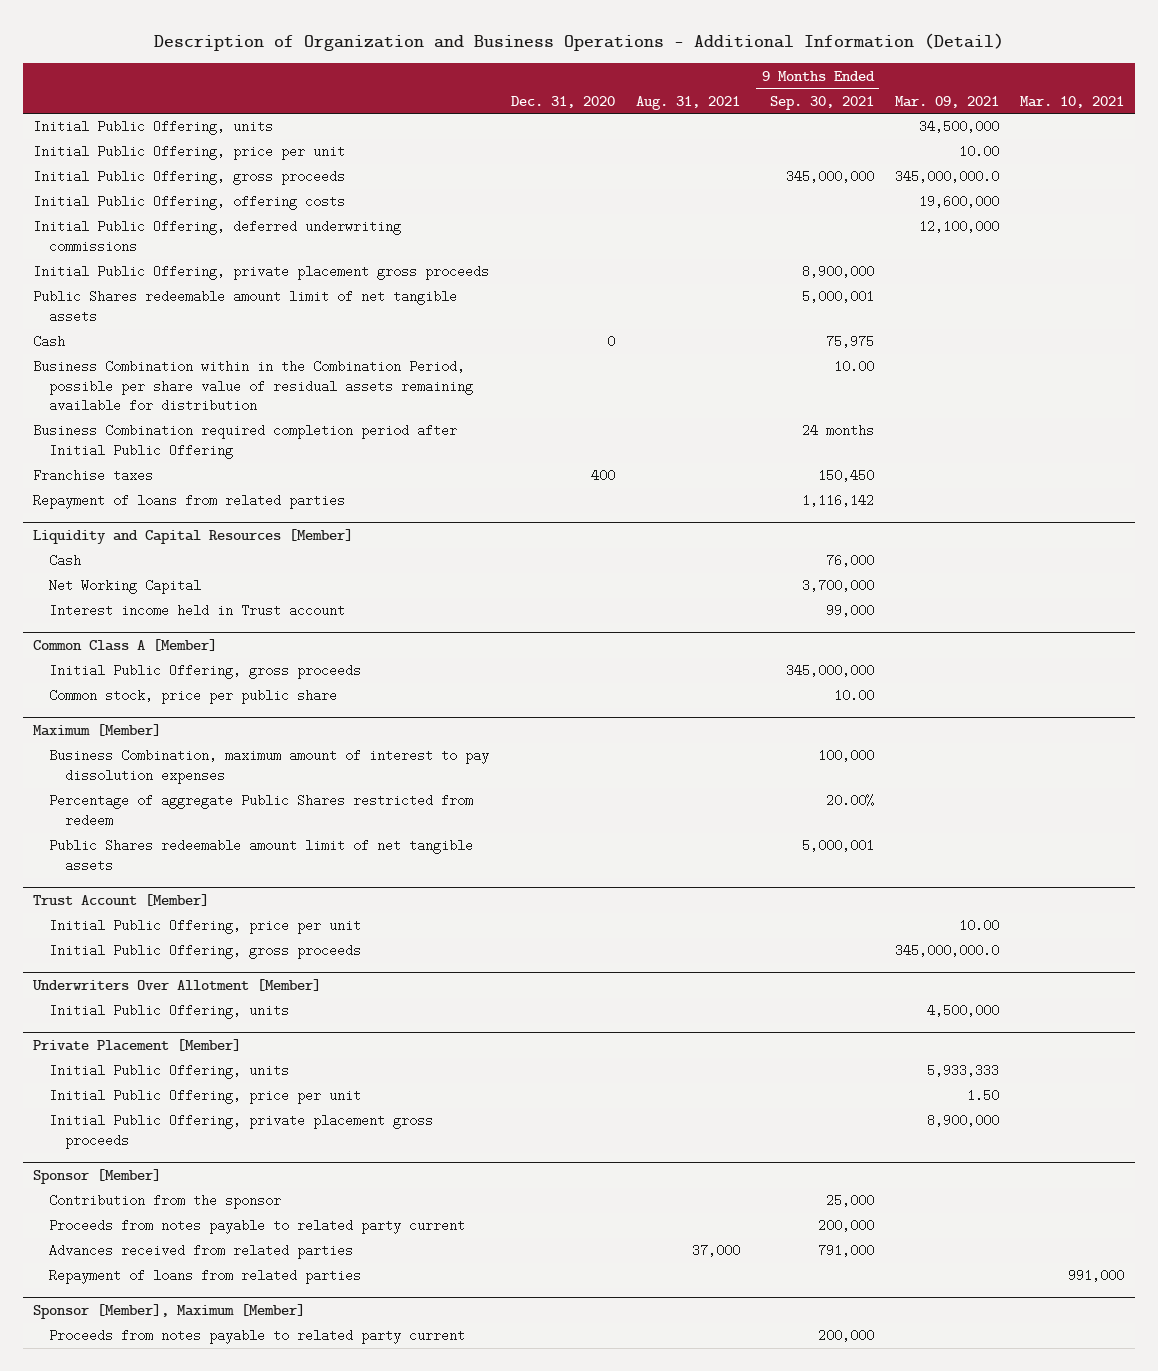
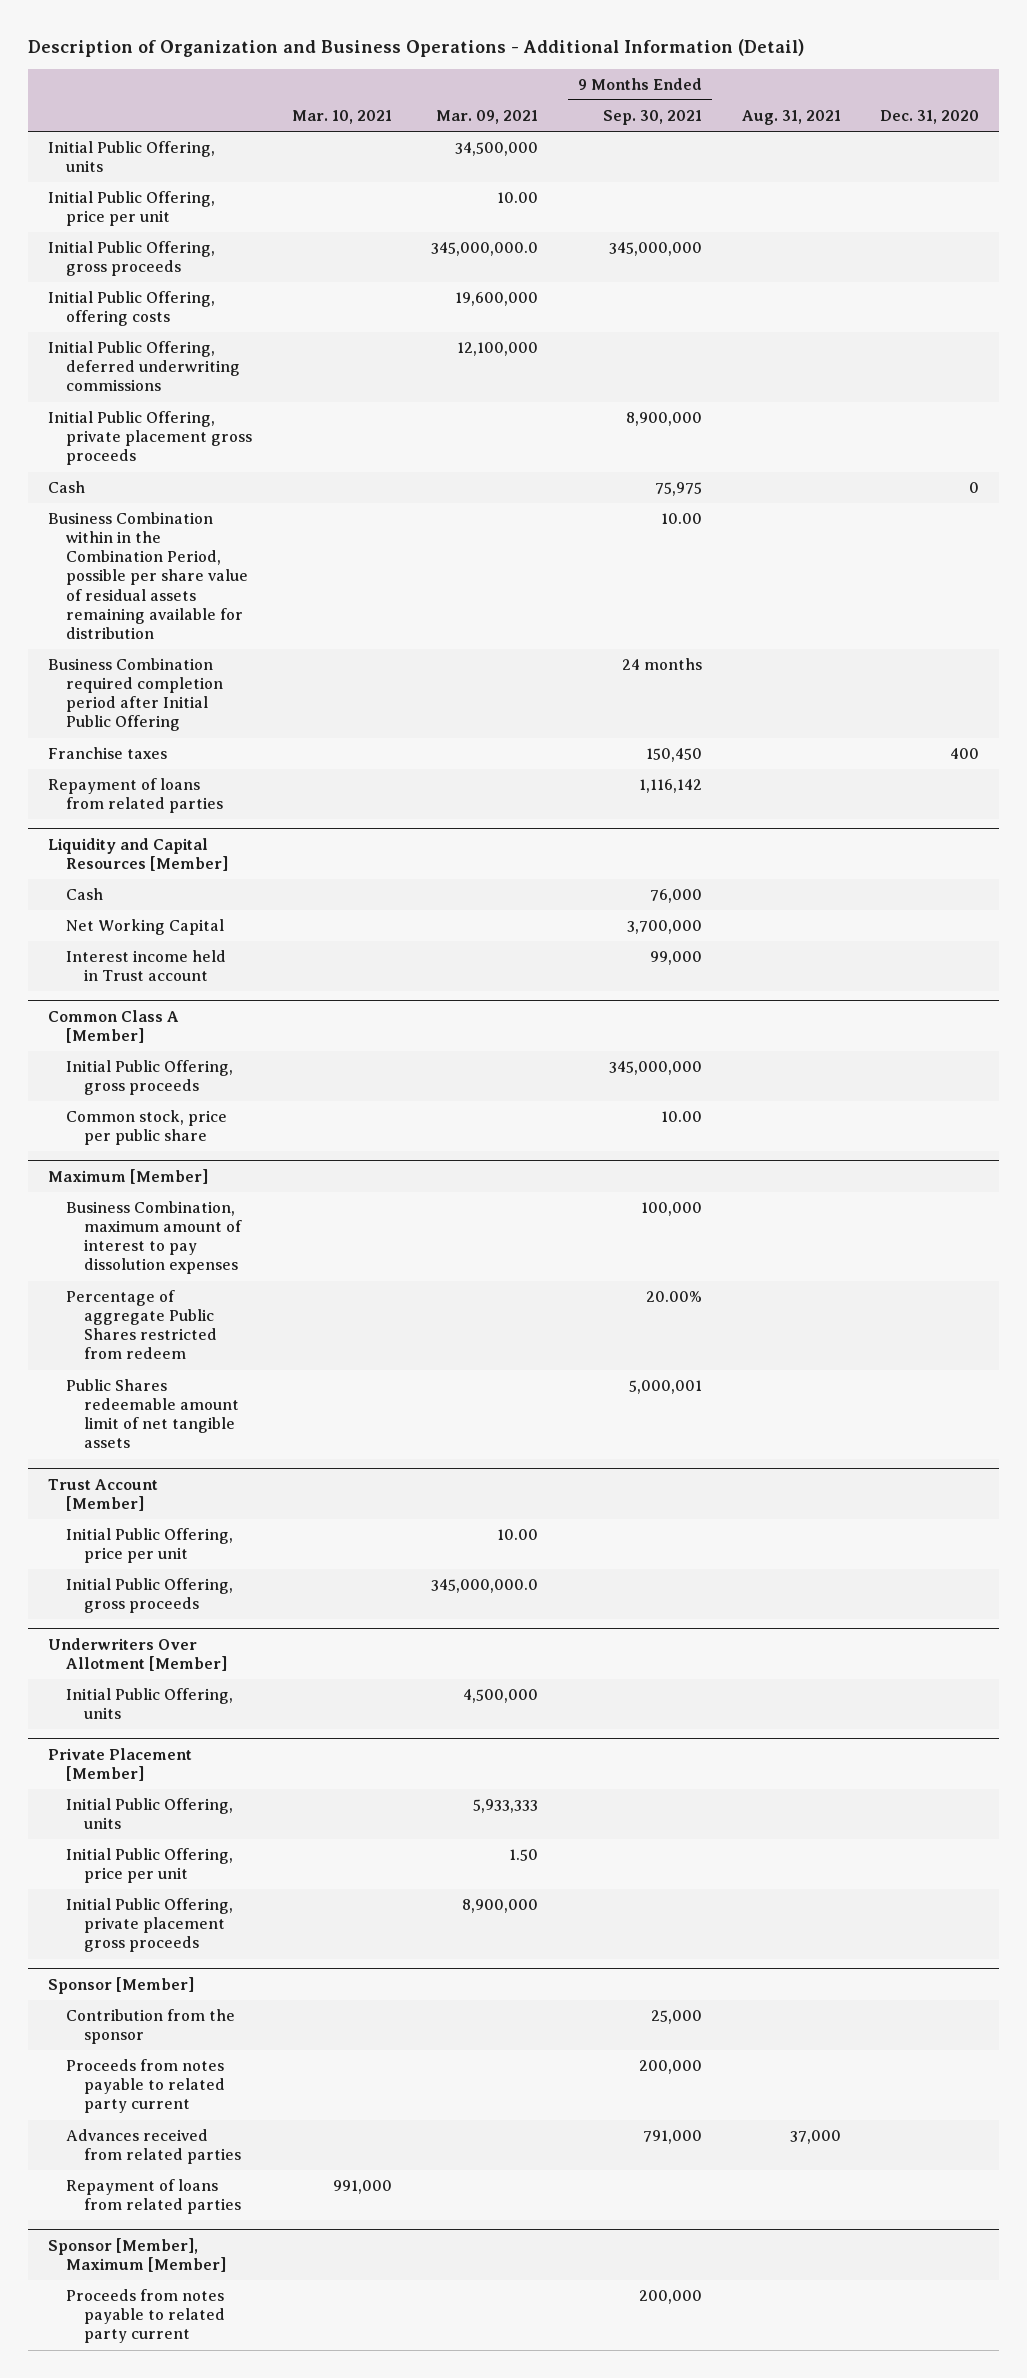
[33,290,458,323] Public Shares redeemable amount limit of net tangible assets -> none

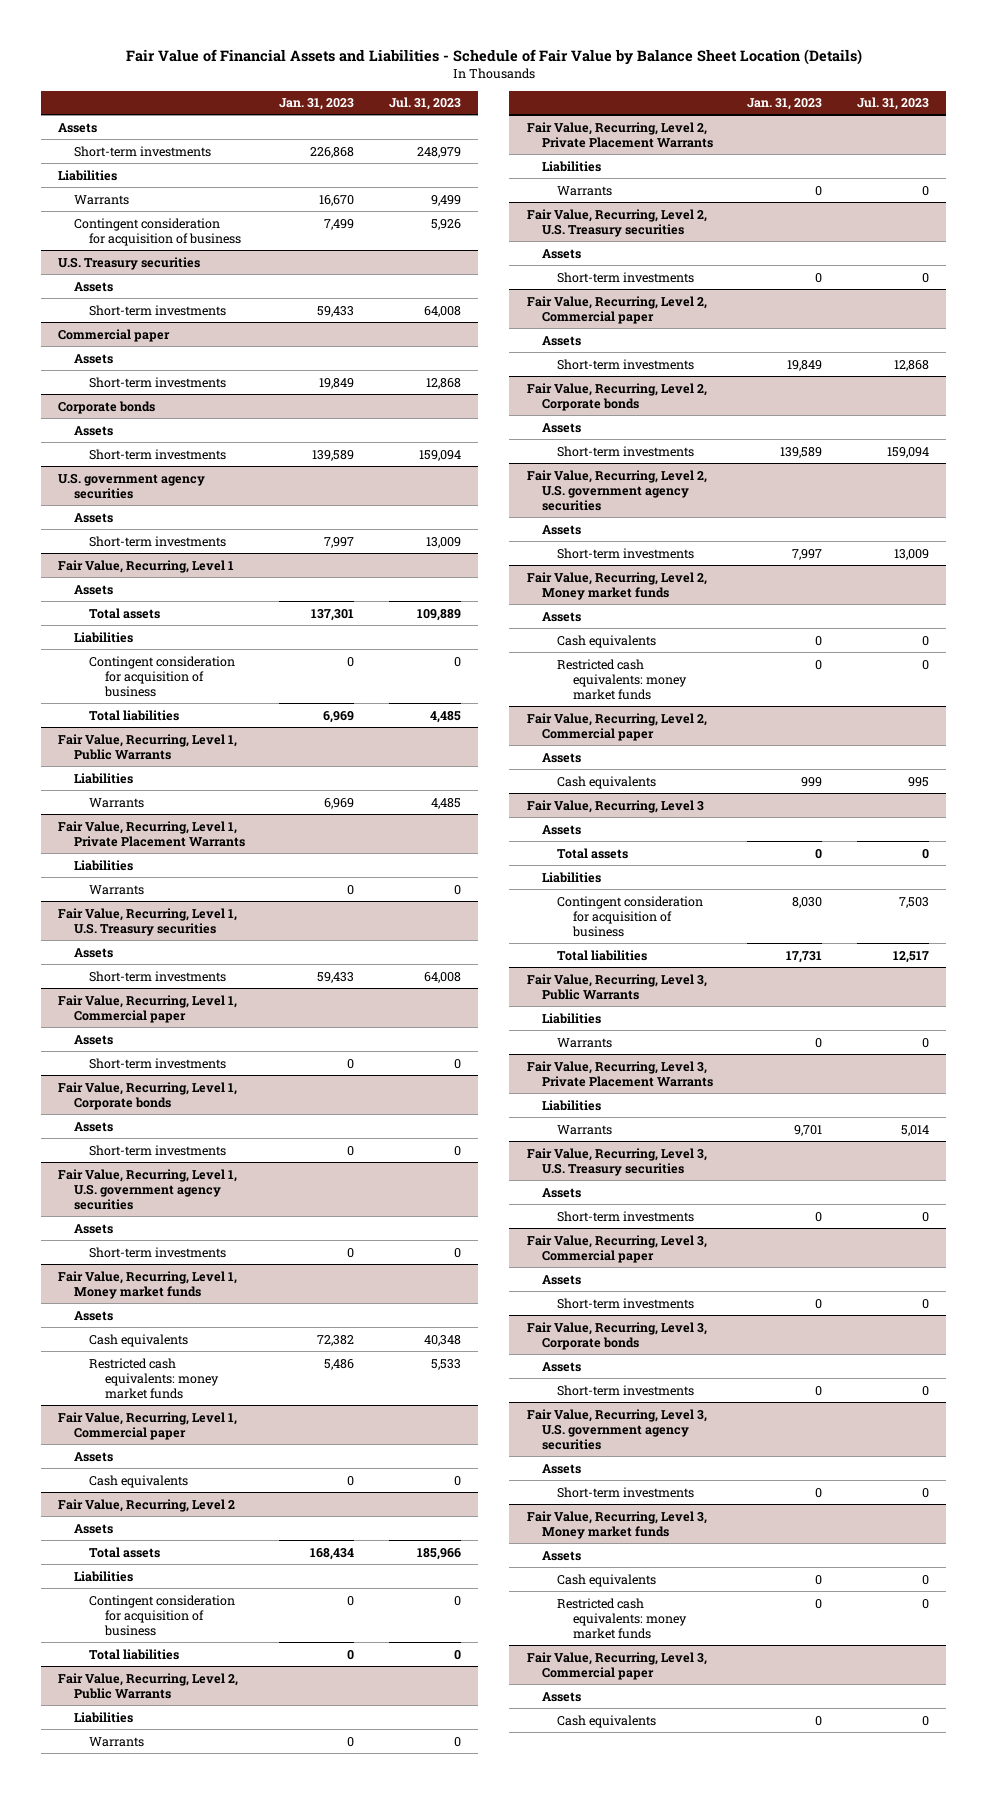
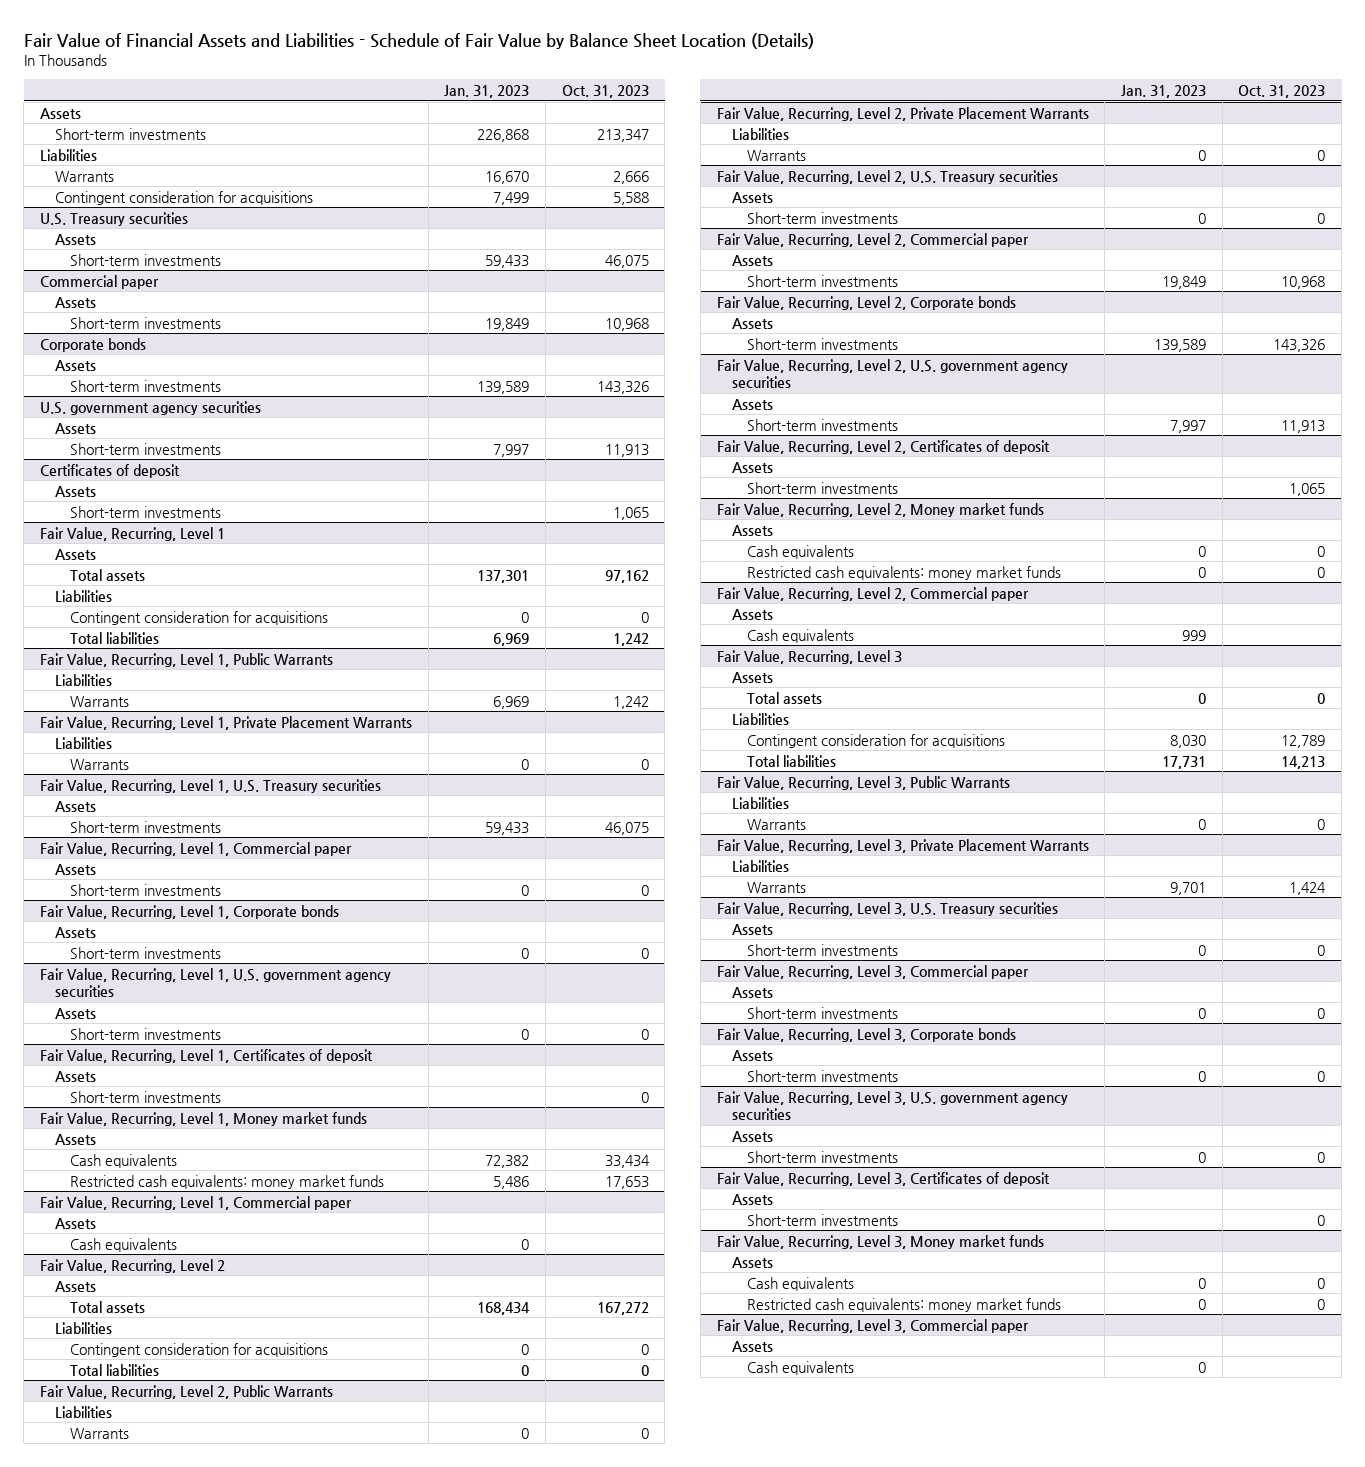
[388,97,461,111] Jul. 31, 2023 -> none
none -> [561,84,649,98] Oct. 31, 2023
[73,217,242,246] Contingent consideration for acquisition of business -> [55,190,314,205] Contingent consideration for acquisitions
none -> [39,463,180,478] Certificates of deposit
none -> [55,485,97,497] Assets
none -> [70,505,222,518] Short-term investments
[89,655,236,697] Contingent consideration for acquisition of business -> [70,610,329,625] Contingent consideration for acquisitions
none -> [39,1048,373,1063] Fair Value, Recurring, Level 1, Certificates of deposit
none -> [55,1070,97,1082] Assets
none -> [70,1090,222,1103] Short-term investments
[89,1594,236,1636] Contingent consideration for acquisition of business -> [70,1342,329,1357] Contingent consideration for acquisitions
none -> [716,439,1050,454] Fair Value, Recurring, Level 2, Certificates of deposit
none -> [731,461,773,473] Assets
none -> [747,481,899,494] Short-term investments
[557,895,704,937] Contingent consideration for acquisition of business -> [747,733,1006,748] Contingent consideration for acquisitions
none -> [716,1171,1050,1186] Fair Value, Recurring, Level 3, Certificates of deposit
none -> [731,1193,773,1205] Assets
none -> [747,1213,899,1226] Short-term investments

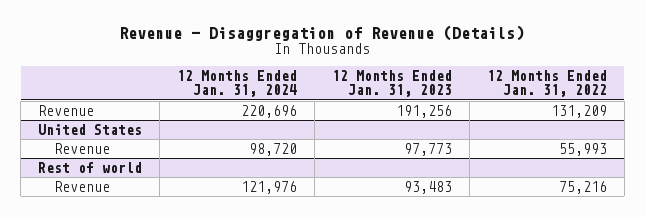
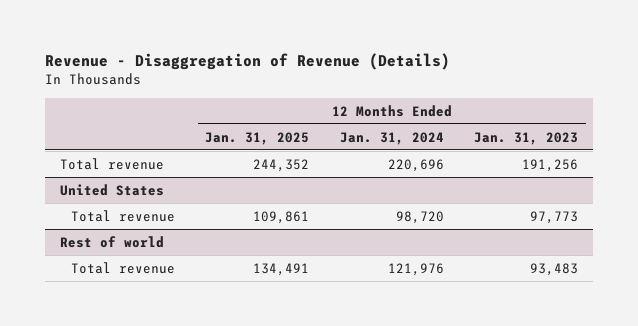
[486,69,607,98] 12 Months Ended Jan. 31, 2022 -> none
none -> [205,131,310,145] Jan. 31, 2025
[38,104,95,116] Revenue -> [59,157,164,170] Total revenue
[53,142,110,154] Revenue -> [71,209,176,222] Total revenue
[53,180,110,192] Revenue -> [71,261,176,274] Total revenue

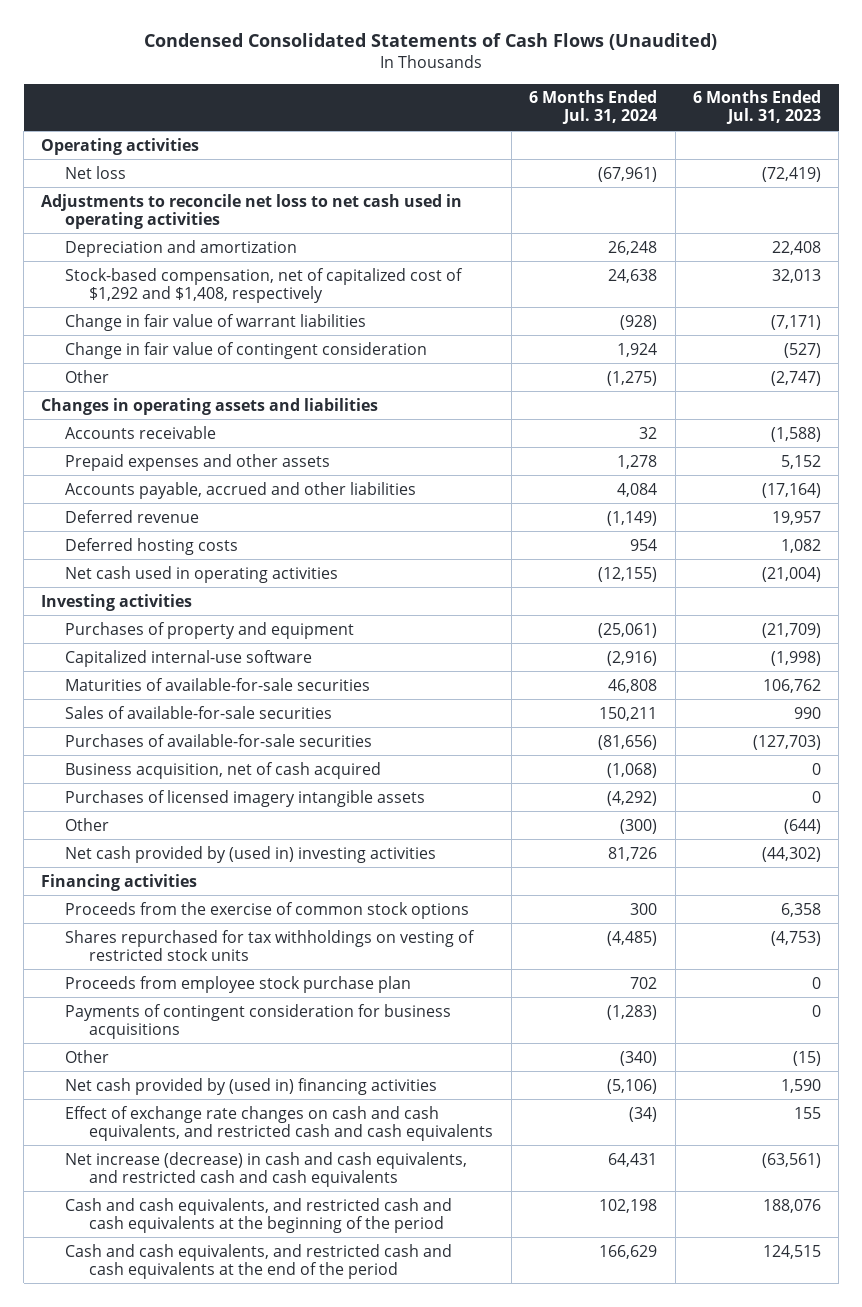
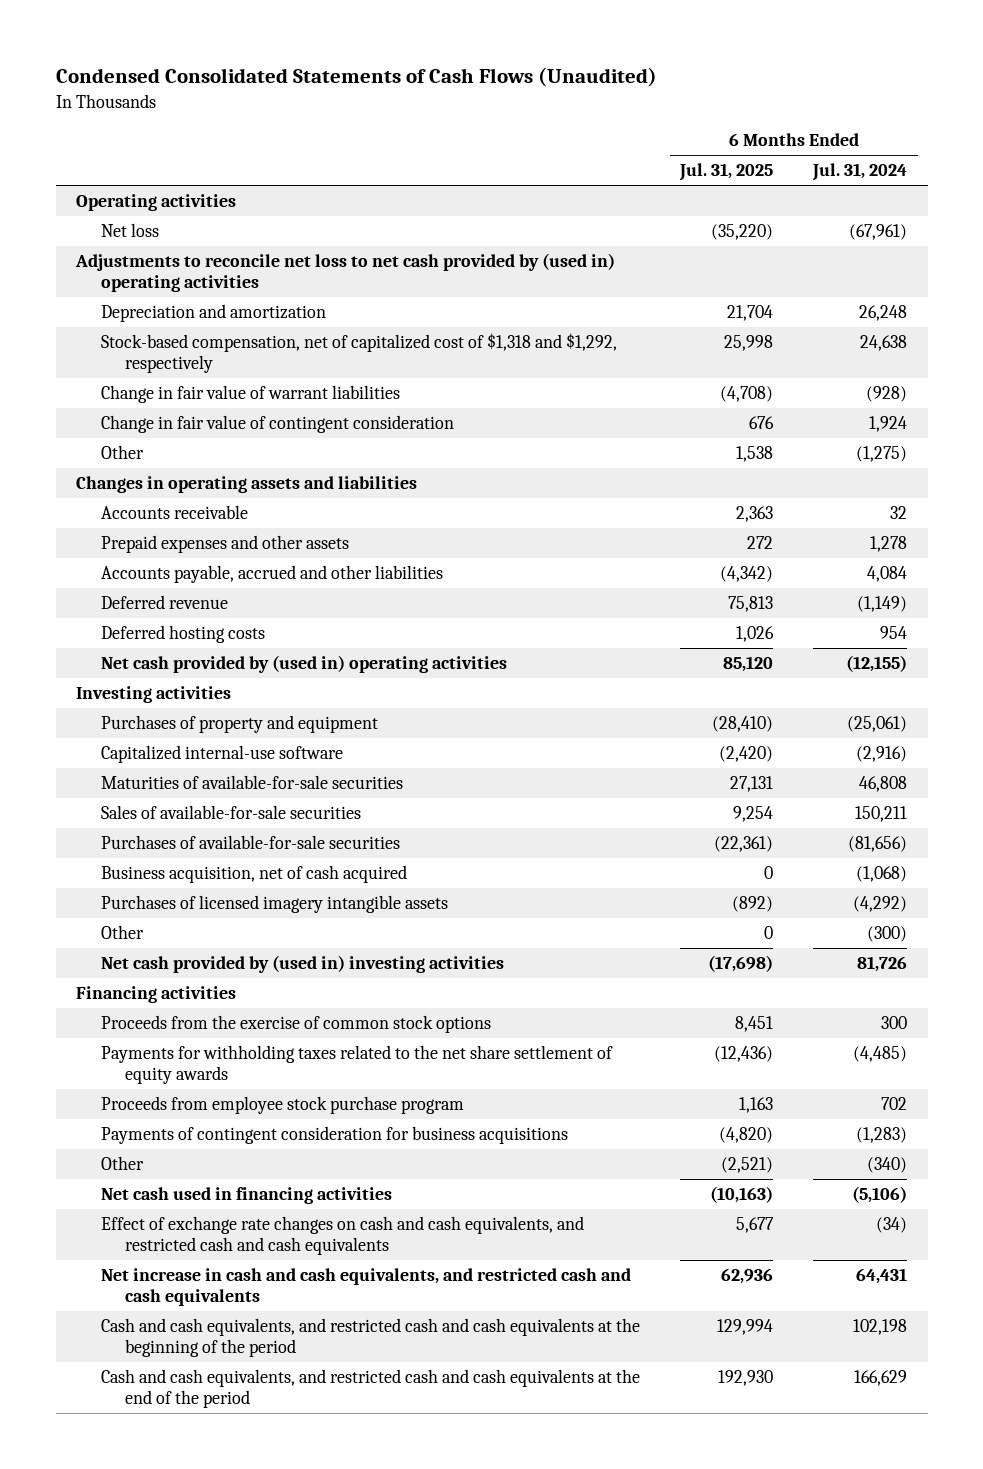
[692,90,821,125] 6 Months Ended Jul. 31, 2023 -> none
none -> [678,163,773,182] Jul. 31, 2025
[41,193,463,229] Adjustments to reconcile net loss to net cash used in operating activities -> [74,253,615,292] Adjustments to reconcile net loss to net cash provided by (used in) operating activities
[65,267,464,303] Stock-based compensation, net of capitalized cost of $1,292 and $1,408, respectively -> [100,333,617,373] Stock-based compensation, net of capitalized cost of $1,318 and $1,292, respectively
[65,565,339,583] Net cash used in operating activities -> [100,655,507,674] Net cash provided by (used in) operating activities
[65,929,476,961] Shares repurchased for tax withholdings on vesting of restricted stock units -> [100,1045,613,1084] Payments for withholding taxes related to the net share settlement of equity awards
[65,975,412,993] Proceeds from employee stock purchase plan -> [100,1096,464,1115] Proceeds from employee stock purchase program
[65,1077,438,1095] Net cash provided by (used in) financing activities -> [100,1187,392,1205] Net cash used in financing activities
[65,1151,468,1187] Net increase (decrease) in cash and cash equivalents, and restricted cash and cash equivalents -> [100,1268,631,1306] Net increase in cash and cash equivalents, and restricted cash and cash equivalents

